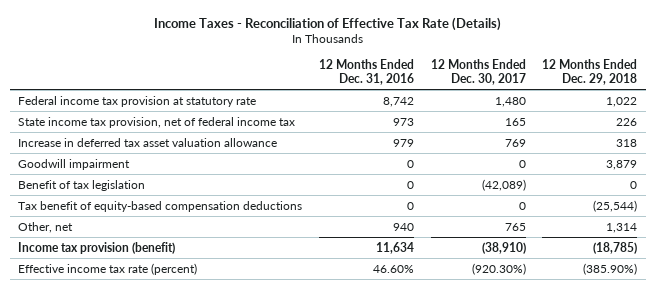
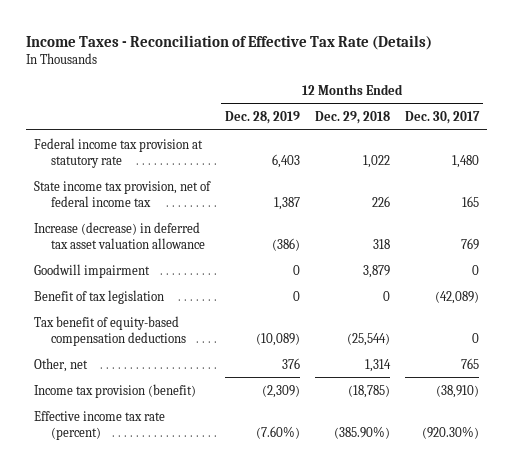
[319,59,415,85] 12 Months Ended Dec. 31, 2016 -> none
none -> [224,111,300,125] Dec. 28, 2019
[18,137,278,147] Increase in deferred tax asset valuation allowance -> [33,221,205,249] Increase (decrease) in deferred tax asset valuation allowance

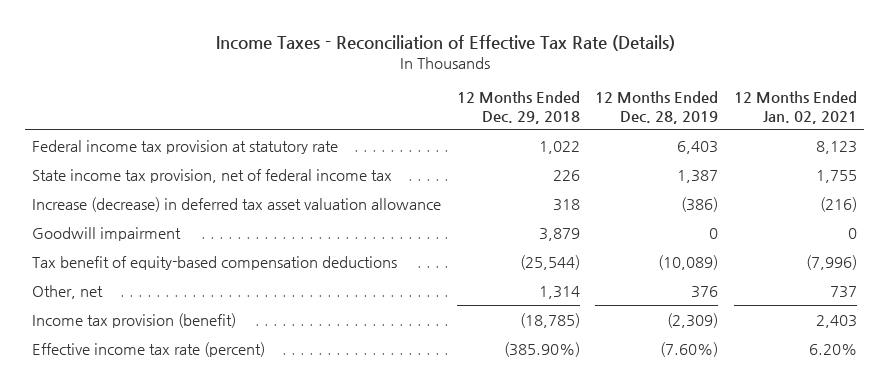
[405,111,481,125] Dec. 30, 2017 -> none
none -> [733,90,857,124] 12 Months Ended Jan. 02, 2021
[33,289,164,304] Benefit of tax legislation -> none

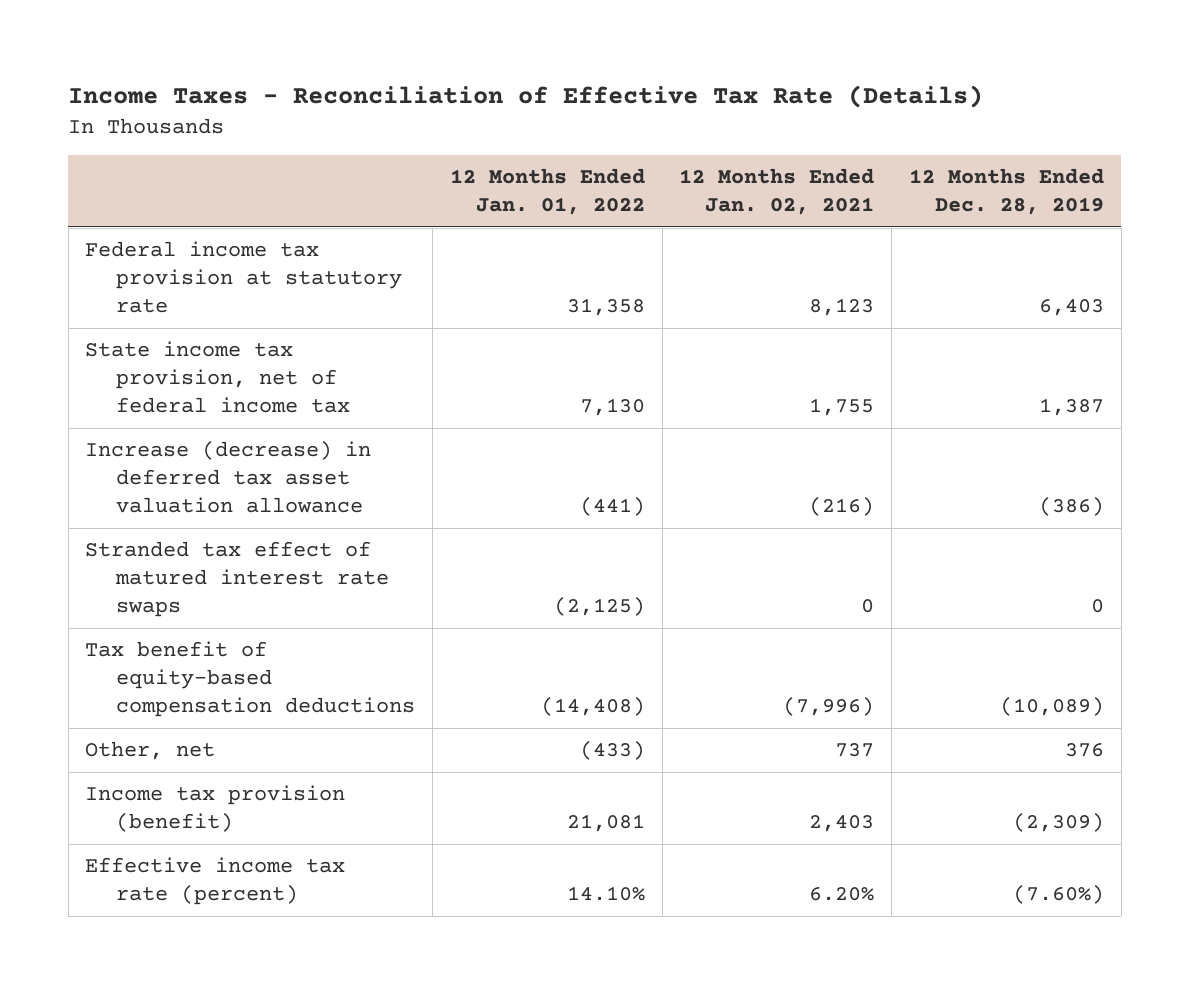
[456,90,580,124] 12 Months Ended Dec. 29, 2018 -> none
none -> [449,168,645,216] 12 Months Ended Jan. 01, 2022
[32,226,182,241] Goodwill impairment -> none
none -> [85,541,390,618] Stranded tax effect of matured interest rate swaps

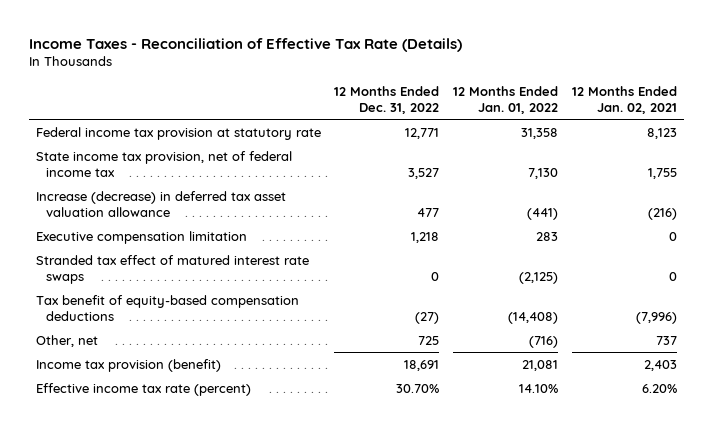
[908,168,1104,216] 12 Months Ended Dec. 28, 2019 -> none
none -> [334,85,440,115] 12 Months Ended Dec. 31, 2022
none -> [35,230,247,244] Executive compensation limitation
[579,741,645,761] (433) -> [529,335,559,348] (716)

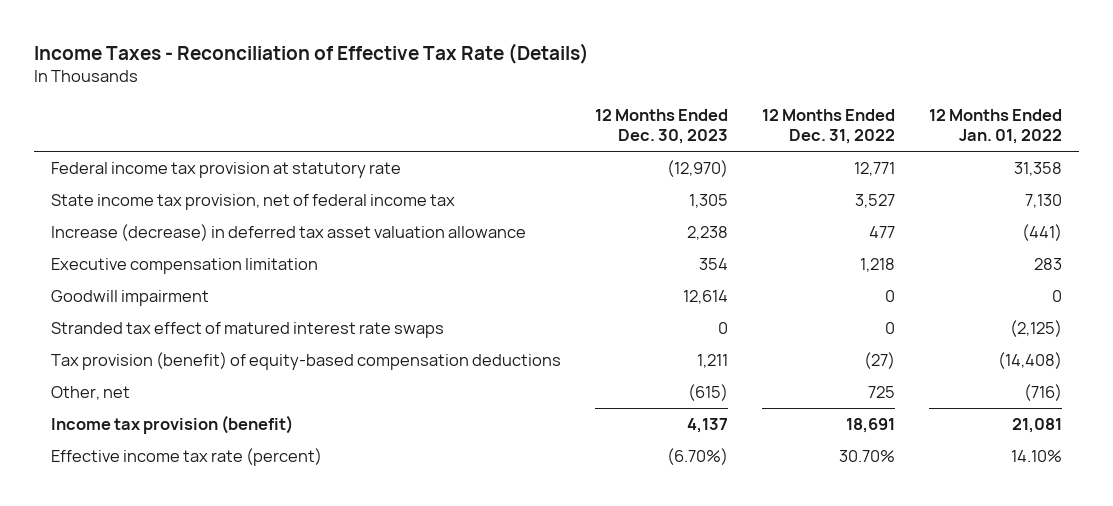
[572,85,678,115] 12 Months Ended Jan. 02, 2021 -> none
none -> [595,108,729,145] 12 Months Ended Dec. 30, 2023
none -> [51,289,210,306] Goodwill impairment
[35,294,299,322] Tax benefit of equity-based compensation deductions -> [51,351,562,370] Tax provision (benefit) of equity-based compensation deductions

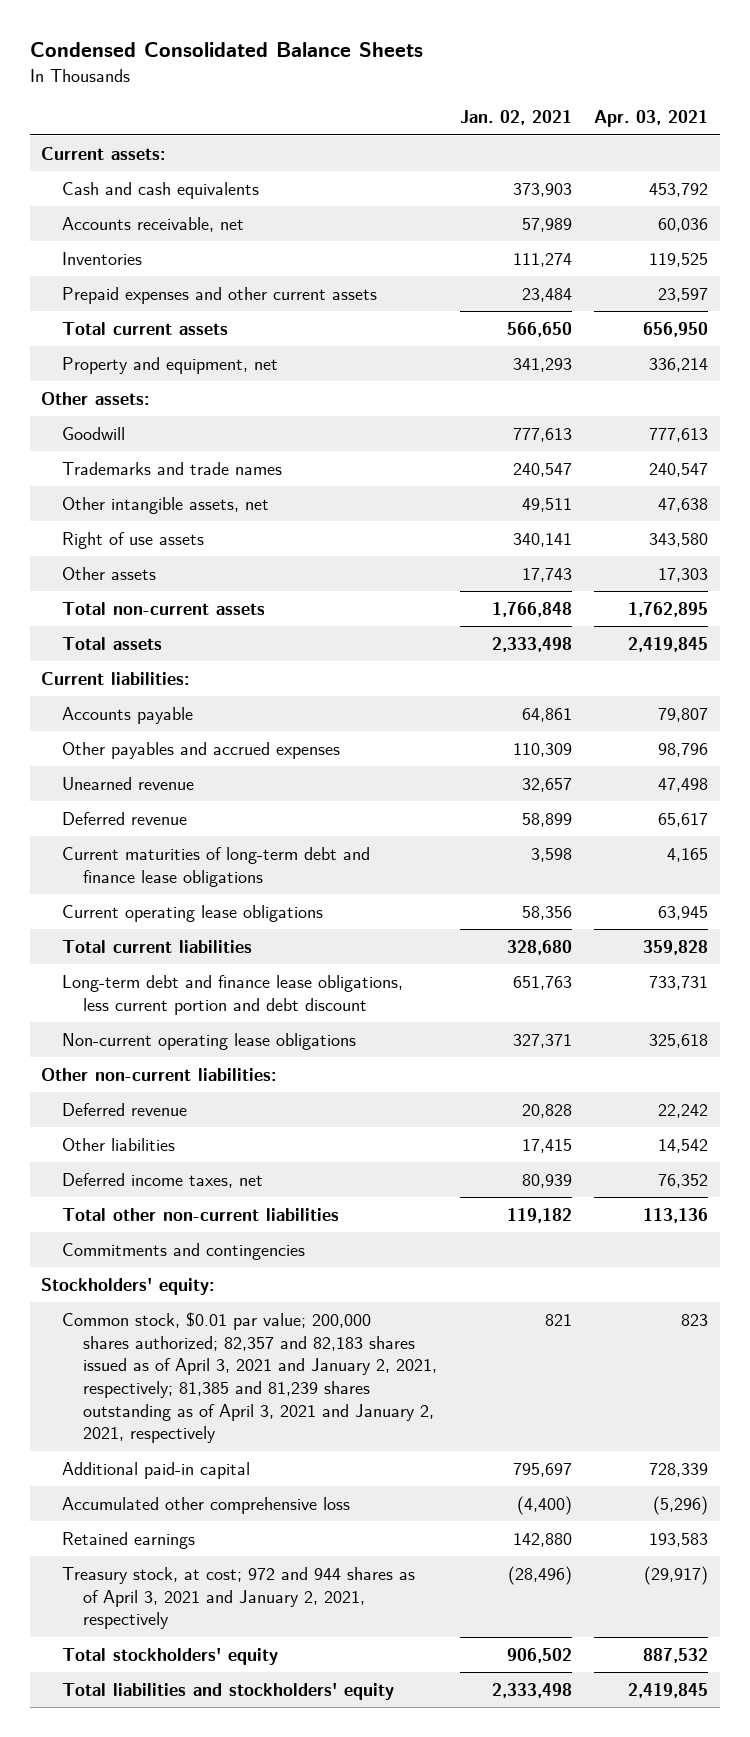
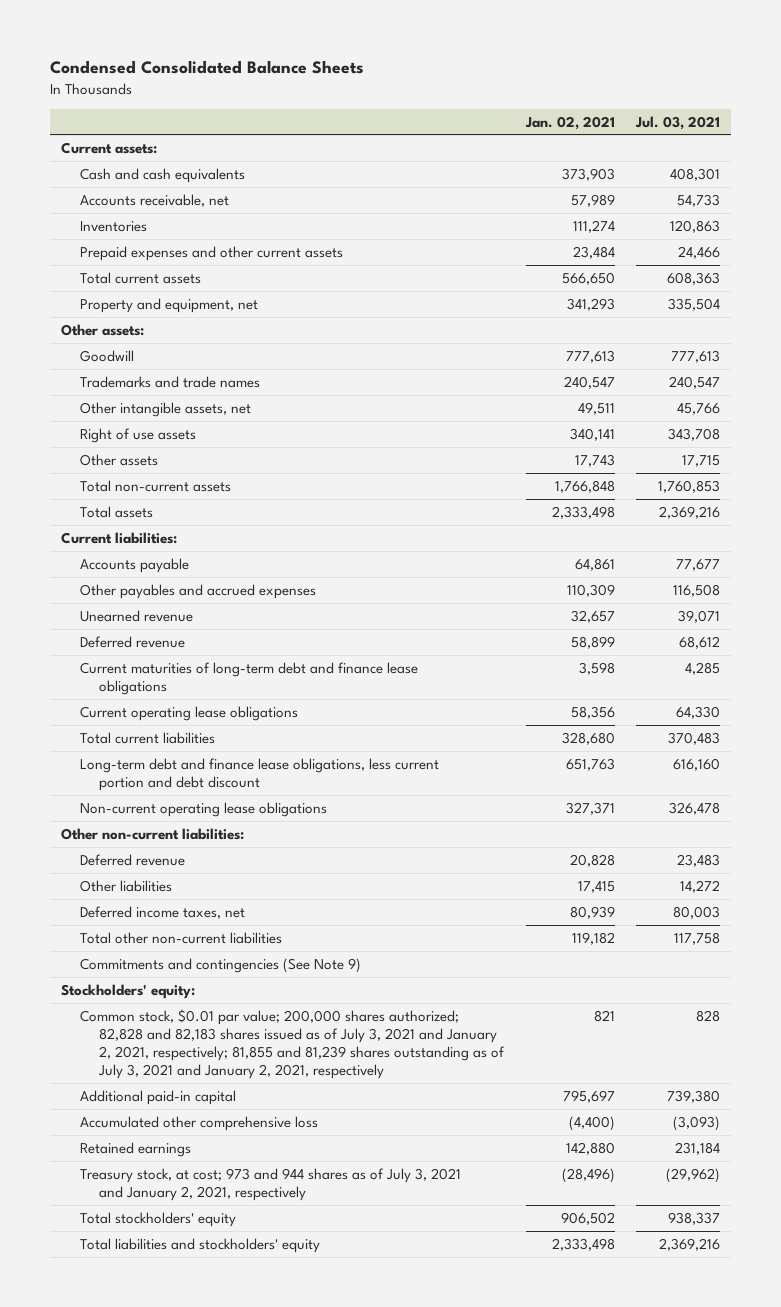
[594,110,709,128] Apr. 03, 2021 -> none
none -> [635,115,721,130] Jul. 03, 2021
[61,1242,305,1260] Commitments and contingencies -> [79,957,361,973] Commitments and contingencies (See Note 9)
[61,1311,437,1444] Common stock, $0.01 par value; 200,000 shares authorized; 82,357 and 82,183 shares issued as of April 3, 2021 and January 2, 2021, respectively; 81,385 and 81,239 shares outstanding as of April 3, 2021 and January 2, 2021, respectively -> [79,1008,505,1080] Common stock, $0.01 par value; 200,000 shares authorized; 82,828 and 82,183 shares issued as of July 3, 2021 and January 2, 2021, respectively; 81,855 and 81,239 shares outstanding as of July 3, 2021 and January 2, 2021, respectively
[61,1566,415,1630] Treasury stock, at cost; 972 and 944 shares as of April 3, 2021 and January 2, 2021, respectively -> [79,1167,461,1202] Treasury stock, at cost; 973 and 944 shares as of July 3, 2021 and January 2, 2021, respectively

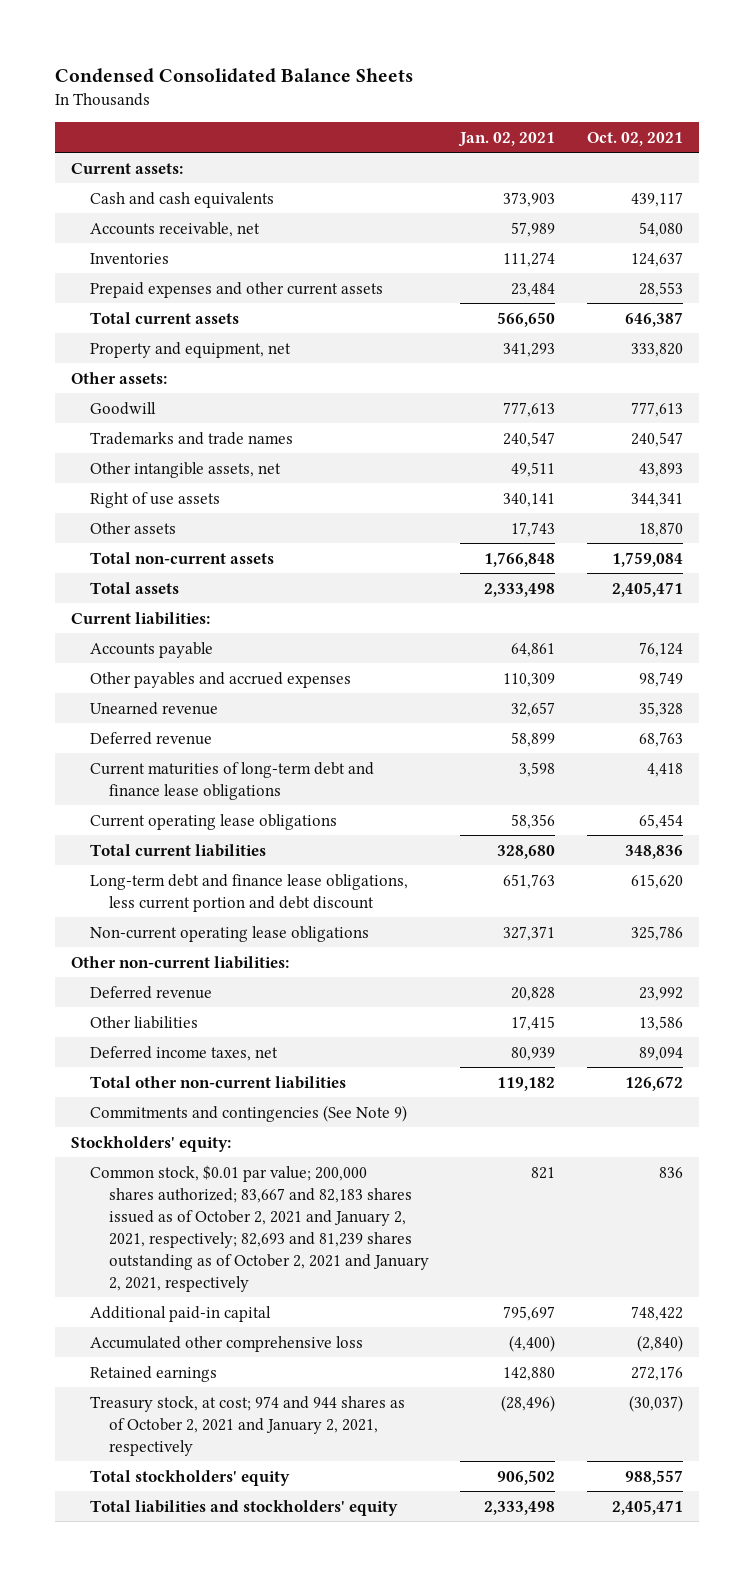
[635,115,721,130] Jul. 03, 2021 -> none
none -> [587,131,684,146] Oct. 02, 2021
[79,1008,505,1080] Common stock, $0.01 par value; 200,000 shares authorized; 82,828 and 82,183 shares issued as of July 3, 2021 and January 2, 2021, respectively; 81,855 and 81,239 shares outstanding as of July 3, 2021 and January 2, 2021, respectively -> [89,1164,429,1292] Common stock, $0.01 par value; 200,000 shares authorized; 83,667 and 82,183 shares issued as of October 2, 2021 and January 2, 2021, respectively; 82,693 and 81,239 shares outstanding as of October 2, 2021 and January 2, 2021, respectively
[79,1167,461,1202] Treasury stock, at cost; 973 and 944 shares as of July 3, 2021 and January 2, 2021, respectively -> [89,1395,405,1456] Treasury stock, at cost; 974 and 944 shares as of October 2, 2021 and January 2, 2021, respectively

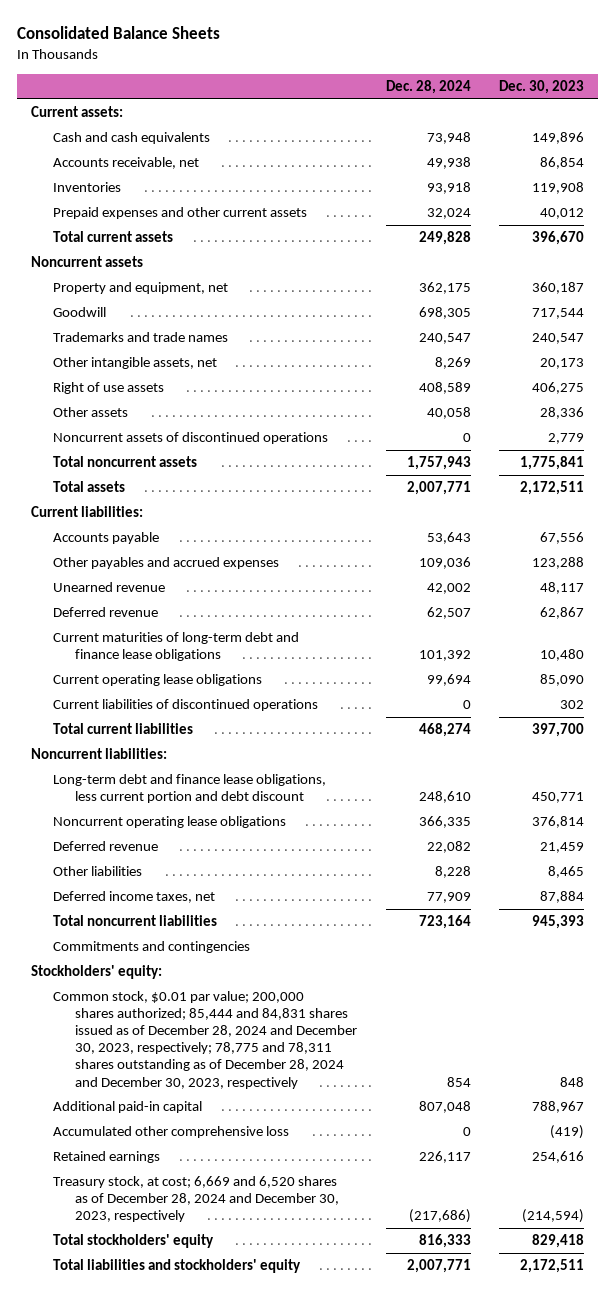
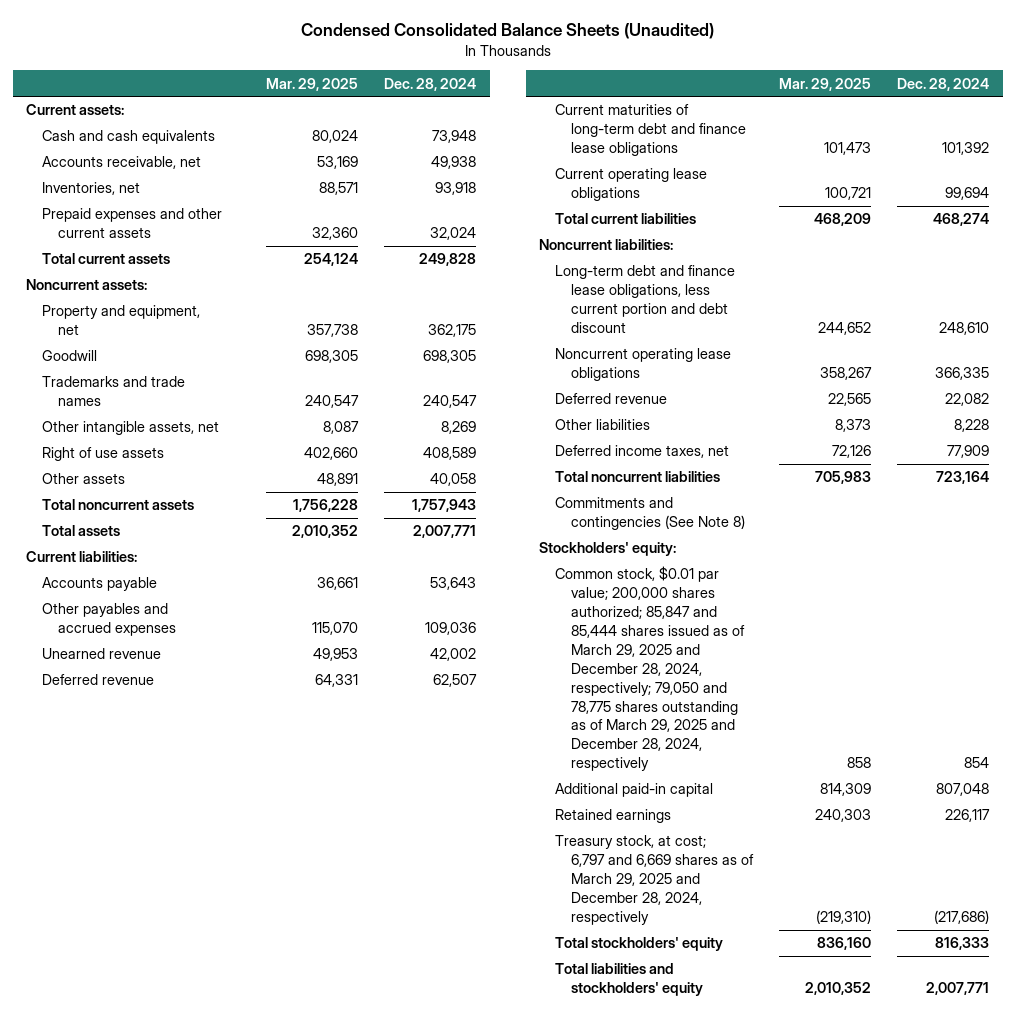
[16,26,220,40] Consolidated Balance Sheets -> [300,22,714,39] Condensed Consolidated Balance Sheets (Unaudited)
[498,79,584,94] Dec. 30, 2023 -> none
none -> [265,77,358,91] Mar. 29, 2025
[53,182,122,193] Inventories -> [41,182,140,196] Inventories, net
[30,256,143,268] Noncurrent assets -> [26,279,148,291] Noncurrent assets:
[53,432,329,445] Noncurrent assets of discontinued operations -> none
[53,699,319,712] Current liabilities of discontinued operations -> none
[53,941,251,954] Commitments and contingencies -> [554,497,745,531] Commitments and contingencies (See Note 8)
[53,991,358,1089] Common stock, $0.01 par value; 200,000 shares authorized; 85,444 and 84,831 shares issued as of December 28, 2024 and December 30, 2023, respectively; 78,775 and 78,311 shares outstanding as of December 28, 2024 and December 30, 2023, respectively -> [554,566,745,772] Common stock, $0.01 par value; 200,000 shares authorized; 85,847 and 85,444 shares issued as of March 29, 2025 and December 28, 2024, respectively; 79,050 and 78,775 shares outstanding as of March 29, 2025 and December 28, 2024, respectively
[53,1126,290,1139] Accumulated other comprehensive loss -> none
[53,1176,340,1223] Treasury stock, at cost; 6,669 and 6,520 shares as of December 28, 2024 and December 30, 2023, respectively -> [554,835,754,925] Treasury stock, at cost; 6,797 and 6,669 shares as of March 29, 2025 and December 28, 2024, respectively

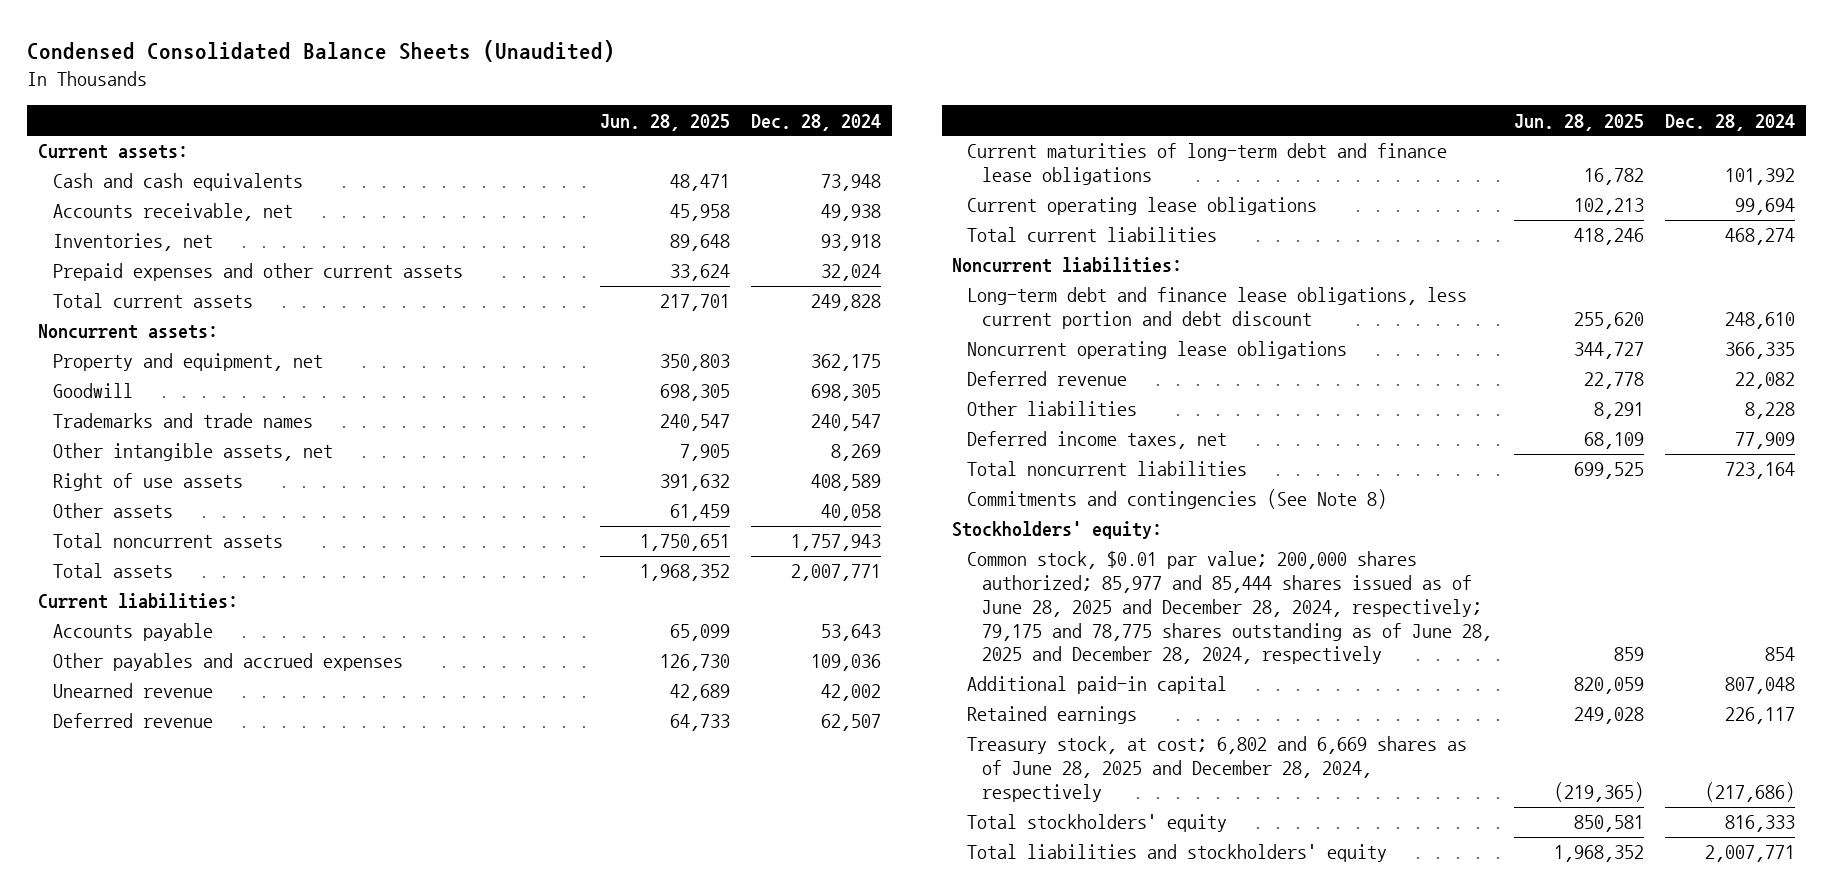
[265,77,358,91] Mar. 29, 2025 -> none
none -> [599,113,730,131] Jun. 28, 2025
[554,566,745,772] Common stock, $0.01 par value; 200,000 shares authorized; 85,847 and 85,444 shares issued as of March 29, 2025 and December 28, 2024, respectively; 79,050 and 78,775 shares outstanding as of March 29, 2025 and December 28, 2024, respectively -> [967,551,1493,665] Common stock, $0.01 par value; 200,000 shares authorized; 85,977 and 85,444 shares issued as of June 28, 2025 and December 28, 2024, respectively; 79,175 and 78,775 shares outstanding as of June 28, 2025 and December 28, 2024, respectively
[554,835,754,925] Treasury stock, at cost; 6,797 and 6,669 shares as of March 29, 2025 and December 28, 2024, respectively -> [967,736,1468,802] Treasury stock, at cost; 6,802 and 6,669 shares as of June 28, 2025 and December 28, 2024, respectively

